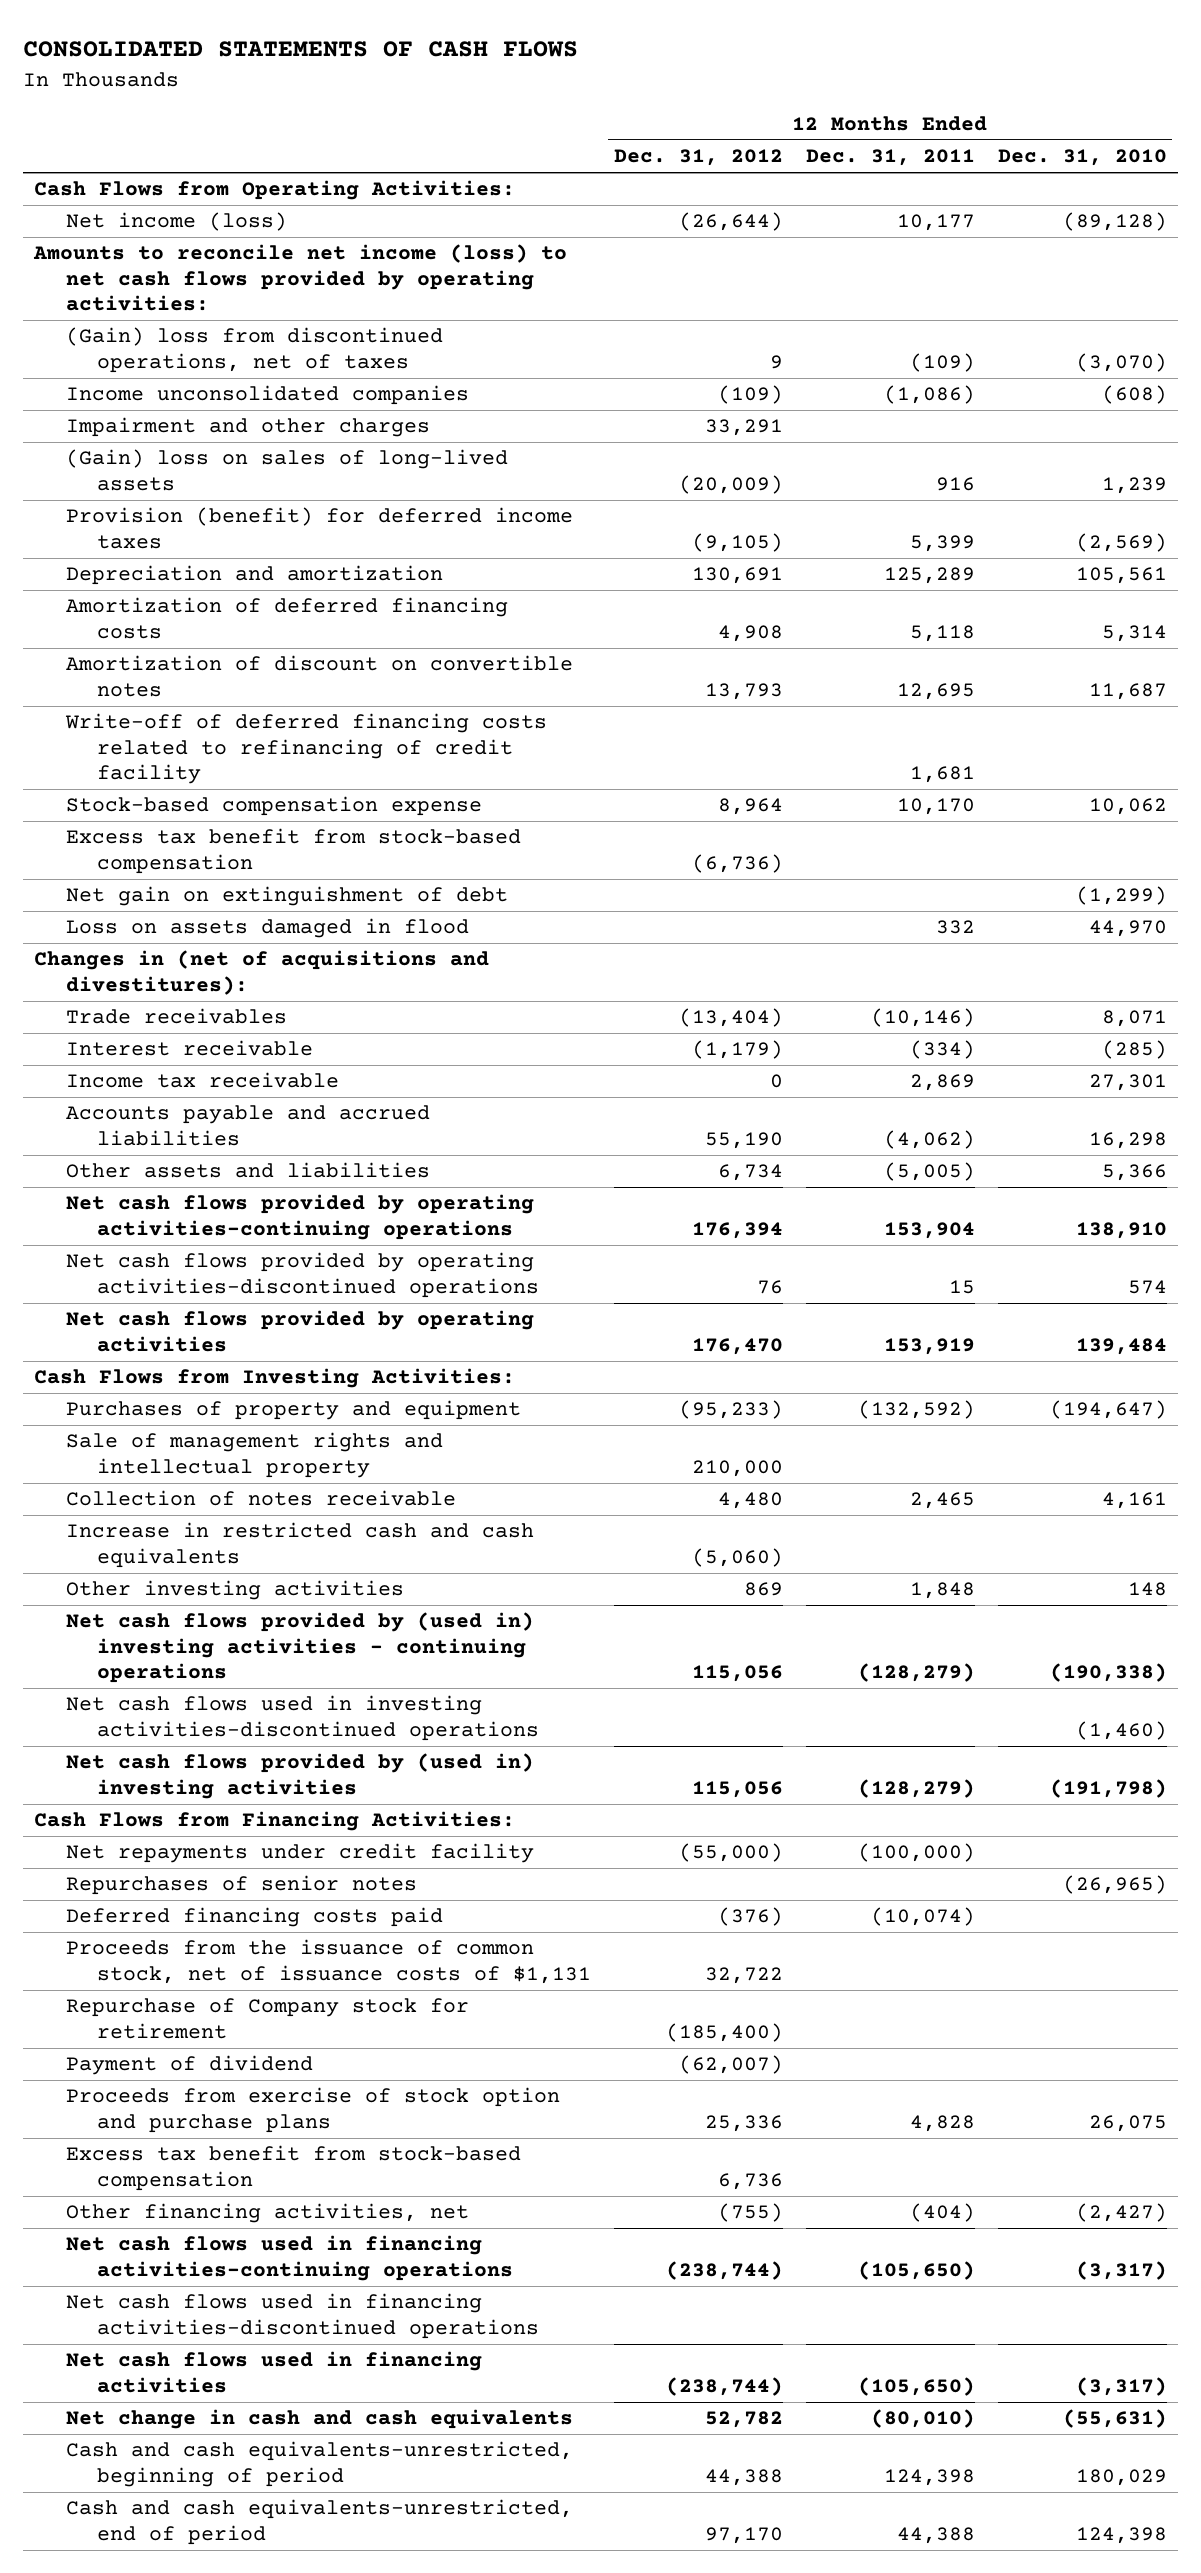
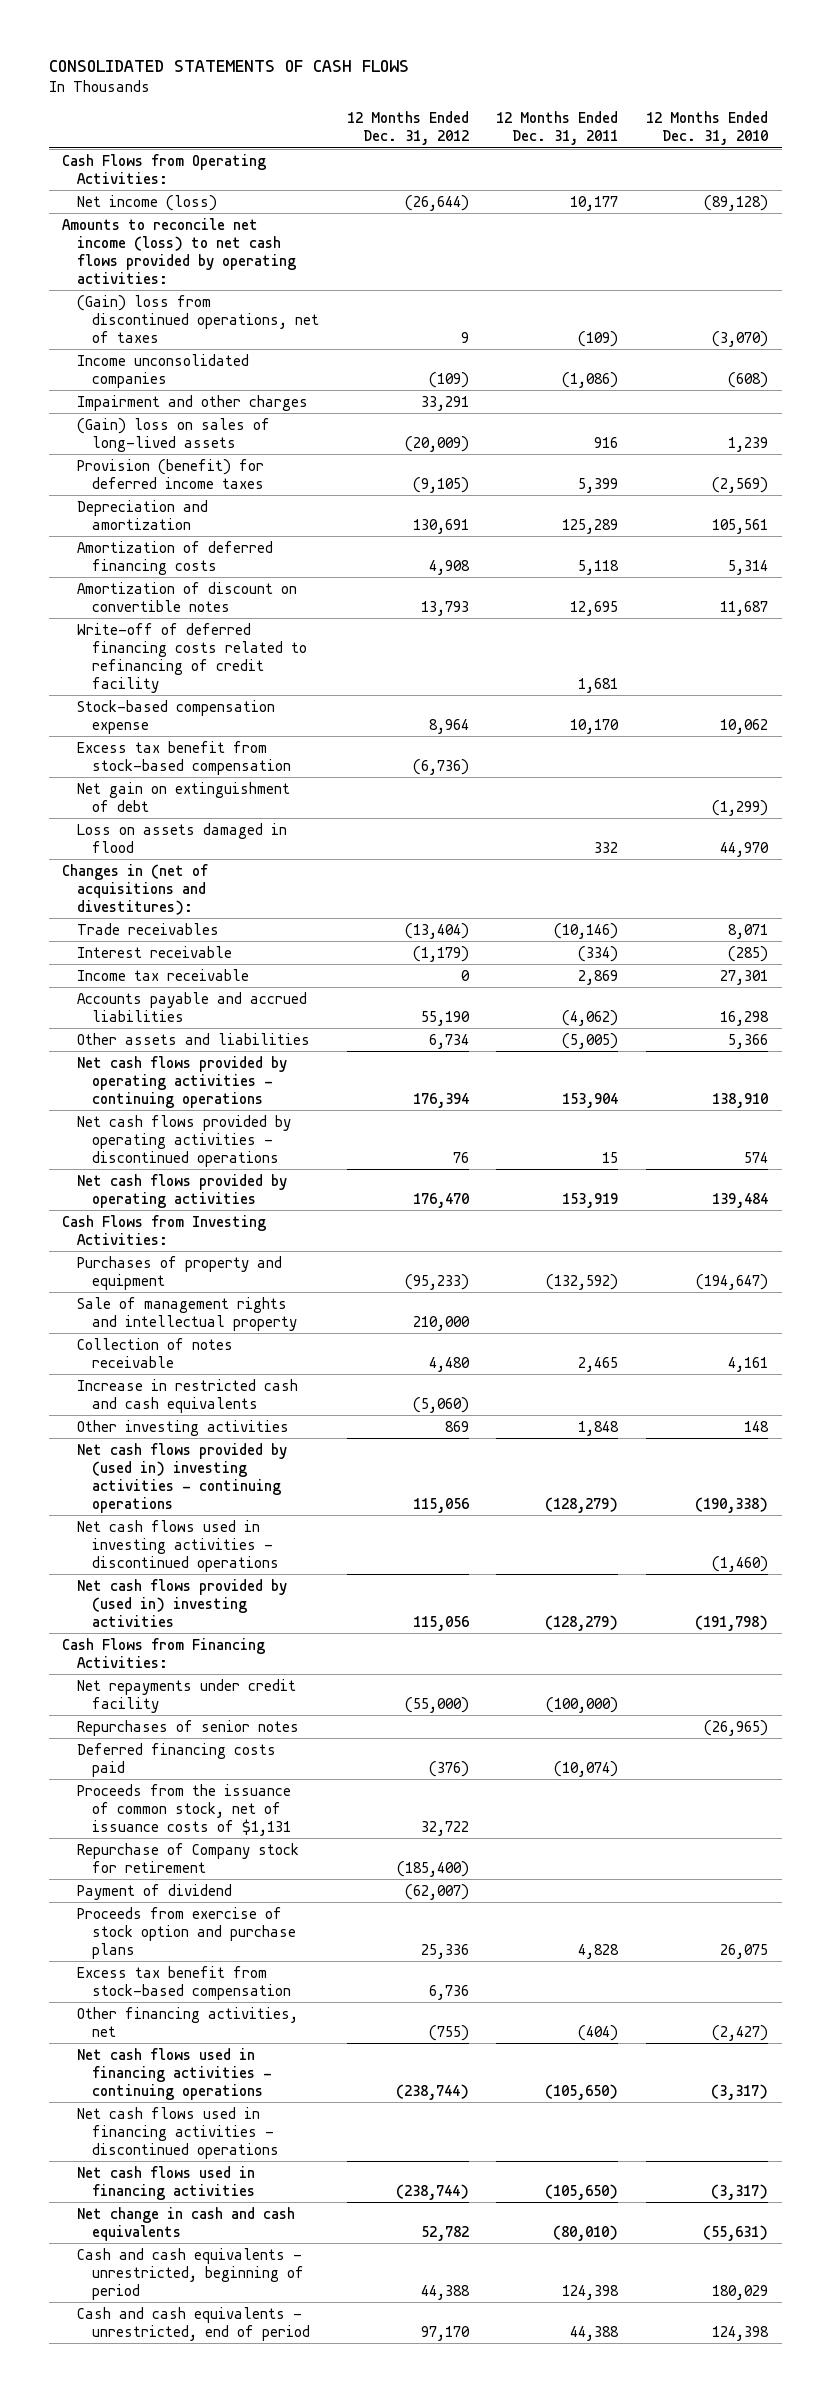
[65,1194,534,1240] Net cash flows provided by operating activities-continuing operations -> [77,1055,288,1108] Net cash flows provided by operating activities - continuing operations
[65,1252,540,1298] Net cash flows provided by operating activities-discontinued operations -> [77,1114,292,1167] Net cash flows provided by operating activities - discontinued operations
[65,1695,540,1741] Net cash flows used in investing activities-discontinued operations -> [77,1519,280,1572] Net cash flows used in investing activities - discontinued operations
[65,2235,514,2281] Net cash flows used in financing activities-continuing operations -> [77,2047,273,2100] Net cash flows used in financing activities - continuing operations
[65,2293,540,2339] Net cash flows used in financing activities-discontinued operations -> [77,2106,280,2159] Net cash flows used in financing activities - discontinued operations
[65,2441,573,2487] Cash and cash equivalents-unrestricted, beginning of period -> [77,2247,305,2300] Cash and cash equivalents - unrestricted, beginning of period
[65,2499,573,2545] Cash and cash equivalents-unrestricted, end of period -> [77,2306,311,2341] Cash and cash equivalents - unrestricted, end of period

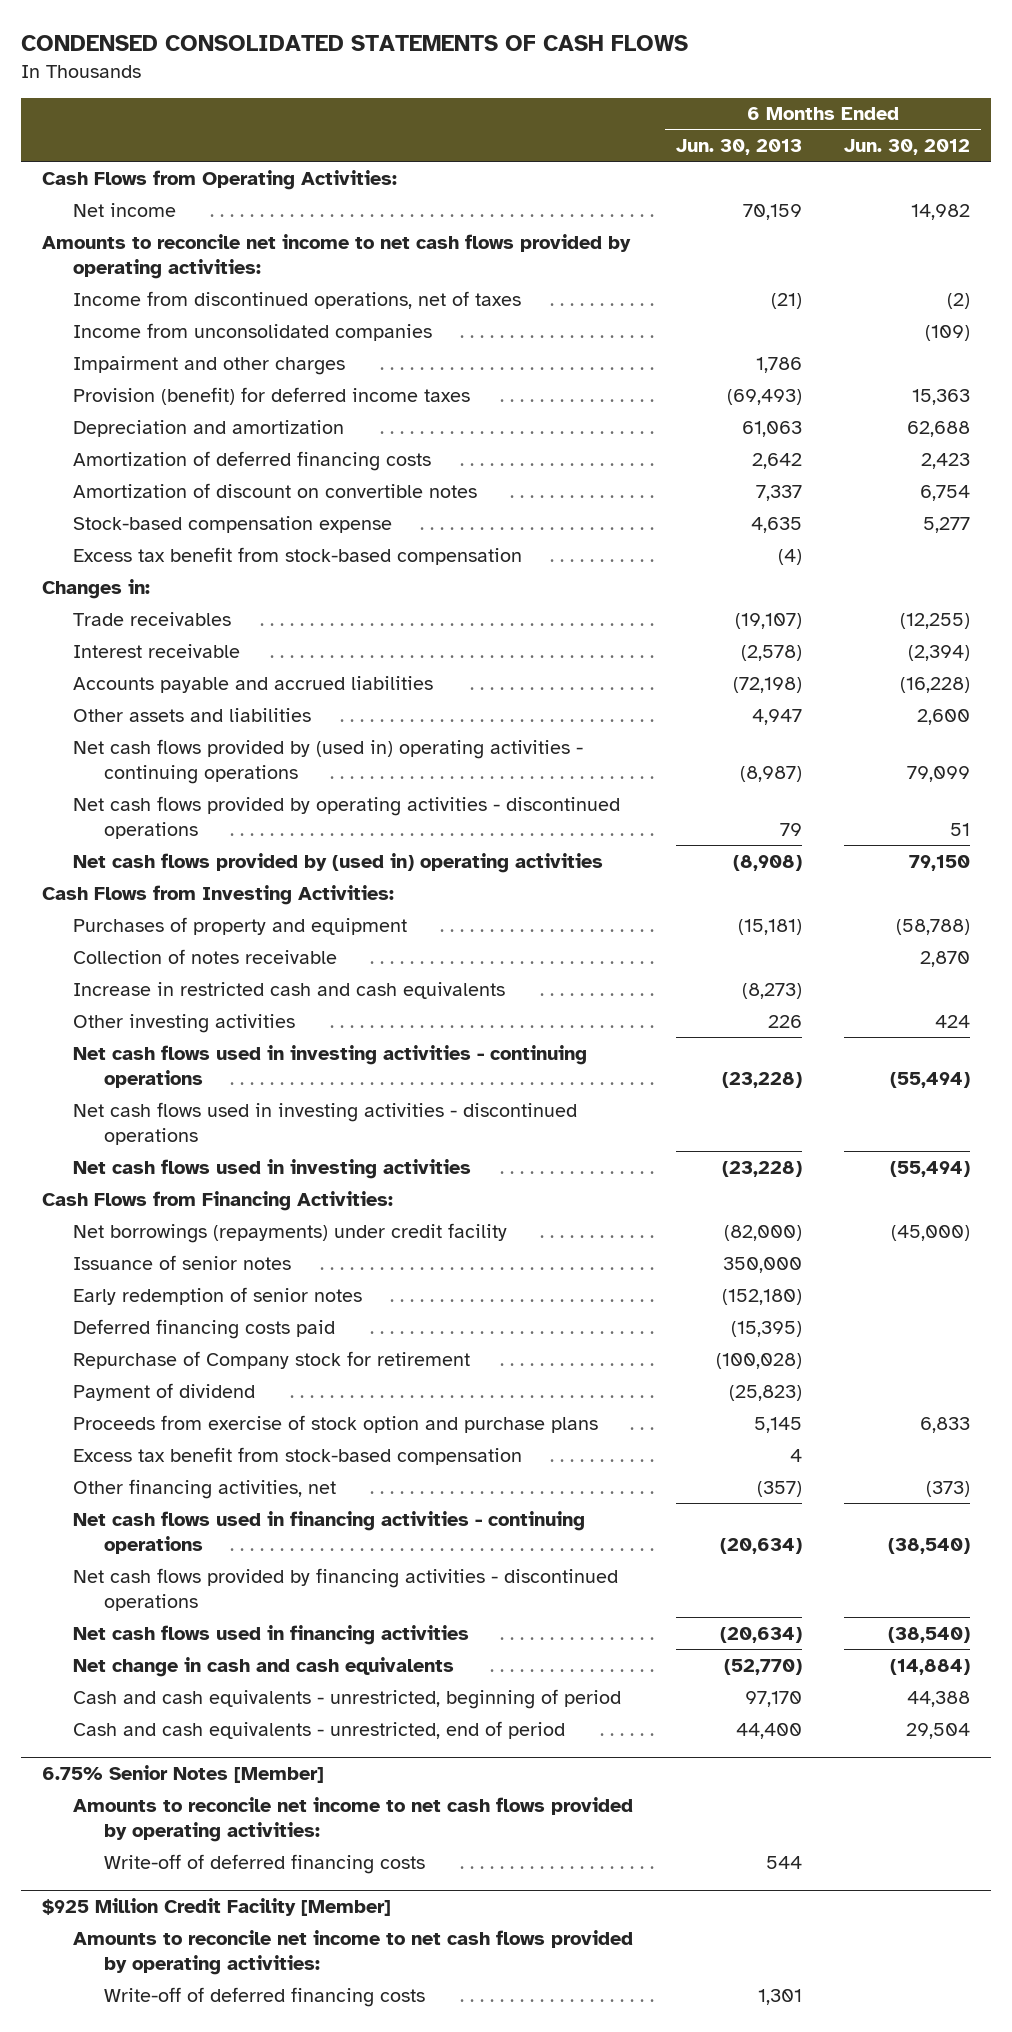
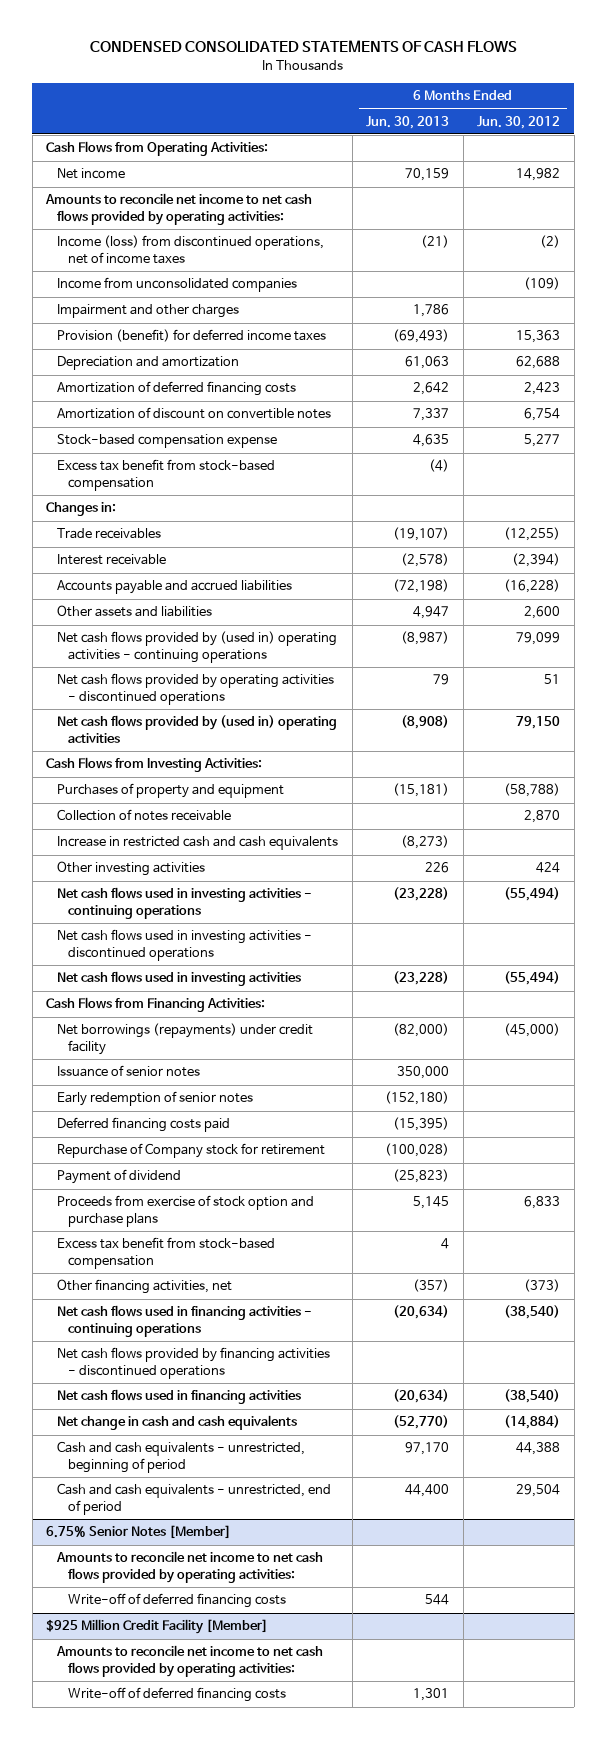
[72,290,521,309] Income from discontinued operations, net of taxes -> [57,235,325,264] Income (loss) from discontinued operations, net of income taxes

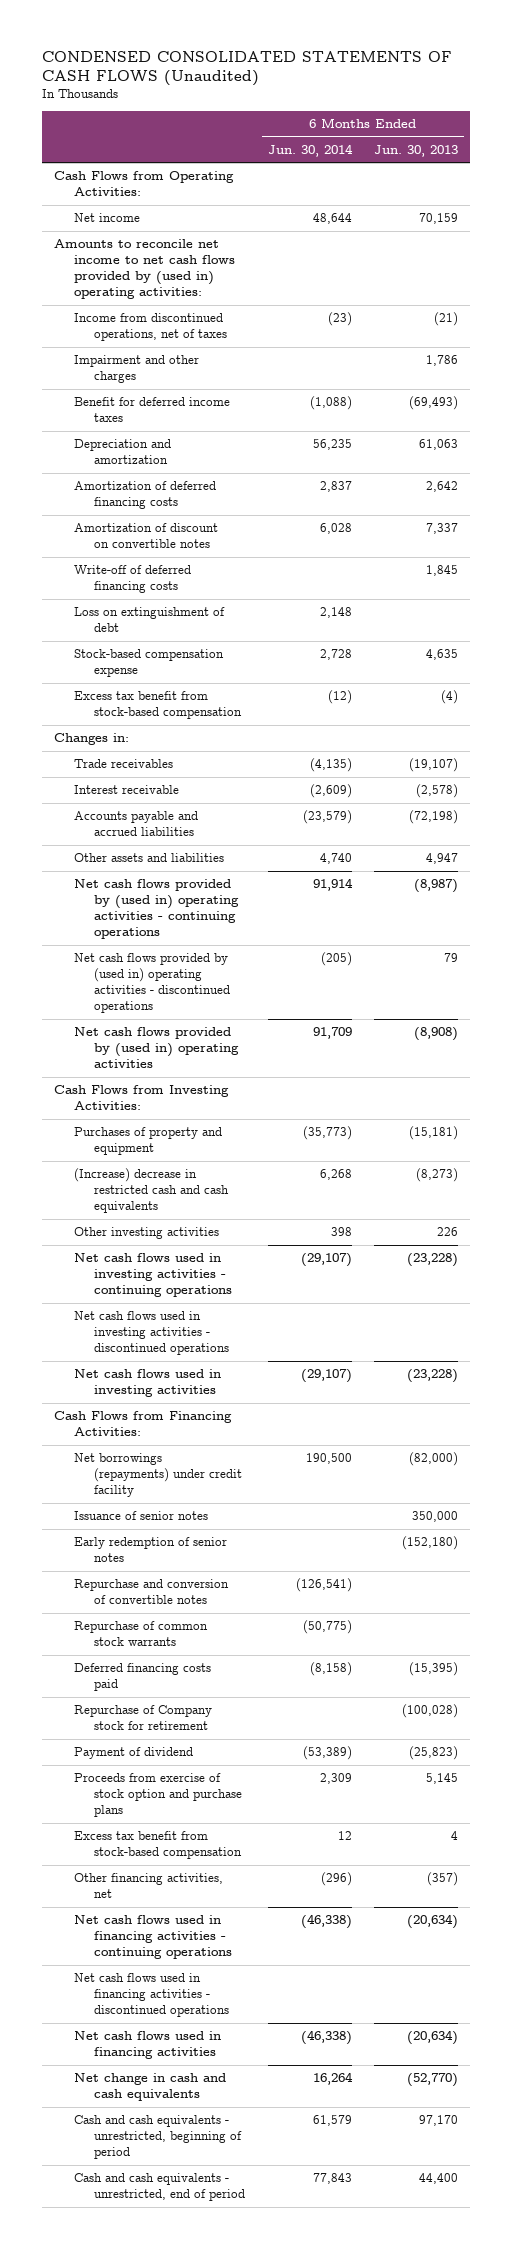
[90,40,518,53] CONDENSED CONSOLIDATED STATEMENTS OF CASH FLOWS -> [42,50,453,87] CONDENSED CONSOLIDATED STATEMENTS OF CASH FLOWS (Unaudited)
[477,115,561,129] Jun. 30, 2012 -> none
none -> [267,143,353,157] Jun. 30, 2014
[57,277,298,293] Income from unconsolidated companies -> none
[45,193,313,225] Amounts to reconcile net income to net cash flows provided by operating activities: -> [53,239,235,300] Amounts to reconcile net income to net cash flows provided by (used in) operating activities:
[57,235,325,264] Income (loss) from discontinued operations, net of income taxes -> [73,313,227,342] Income from discontinued operations, net of taxes
[57,329,327,343] Provision (benefit) for deferred income taxes -> [73,397,230,423] Benefit for deferred income taxes
none -> [73,565,191,594] Write-off of deferred financing costs
none -> [73,607,225,633] Loss on extinguishment of debt
[57,673,335,705] Net cash flows provided by operating activities - discontinued operations -> [73,953,230,1014] Net cash flows provided by (used in) operating activities - discontinued operations
[57,809,232,822] Collection of notes receivable -> none
[57,836,339,851] Increase in restricted cash and cash equivalents -> [73,1168,229,1214] (Increase) decrease in restricted cash and cash equivalents
none -> [73,1579,229,1605] Repurchase and conversion of convertible notes
none -> [73,1621,208,1647] Repurchase of common stock warrants
[57,1347,331,1379] Net cash flows provided by financing activities - discontinued operations -> [73,1973,229,2018] Net cash flows used in financing activities - discontinued operations
[46,1525,232,1540] 6.75% Senior Notes [Member] -> none
[56,1551,324,1583] Amounts to reconcile net income to net cash flows provided by operating activities: -> none
[68,1593,287,1609] Write-off of deferred financing costs -> none
[46,1619,269,1635] $925 Million Credit Facility [Member] -> none
[56,1645,324,1677] Amounts to reconcile net income to net cash flows provided by operating activities: -> none
[68,1687,287,1703] Write-off of deferred financing costs -> none

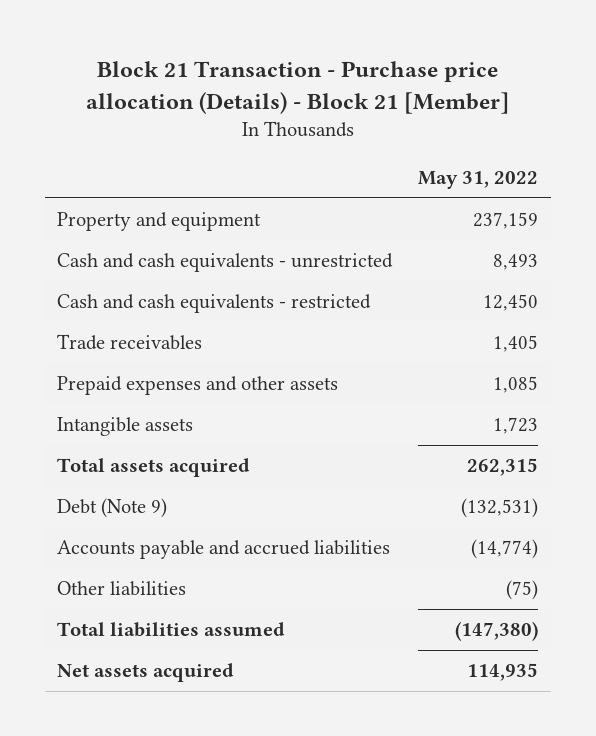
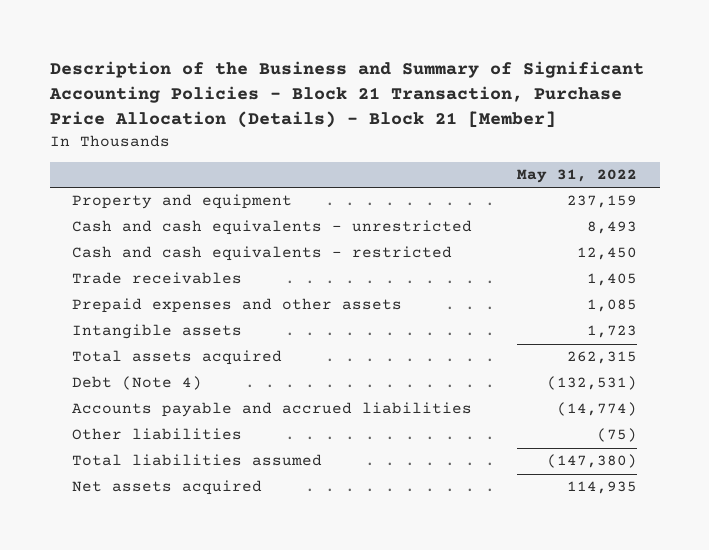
[85,60,509,114] Block 21 Transaction - Purchase price allocation (Details) - Block 21 [Member] -> [48,61,644,129] Description of the Business and Summary of Significant Accounting Policies - Block 21 Transaction, Purchase Price Allocation (Details) - Block 21 [Member]
[57,498,168,519] Debt (Note 9) -> [72,376,203,391] Debt (Note 4)

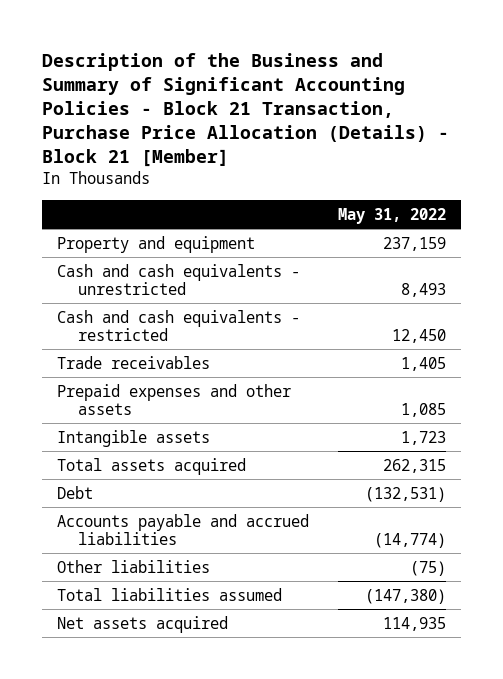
[72,376,203,391] Debt (Note 4) -> [56,485,93,499] Debt

